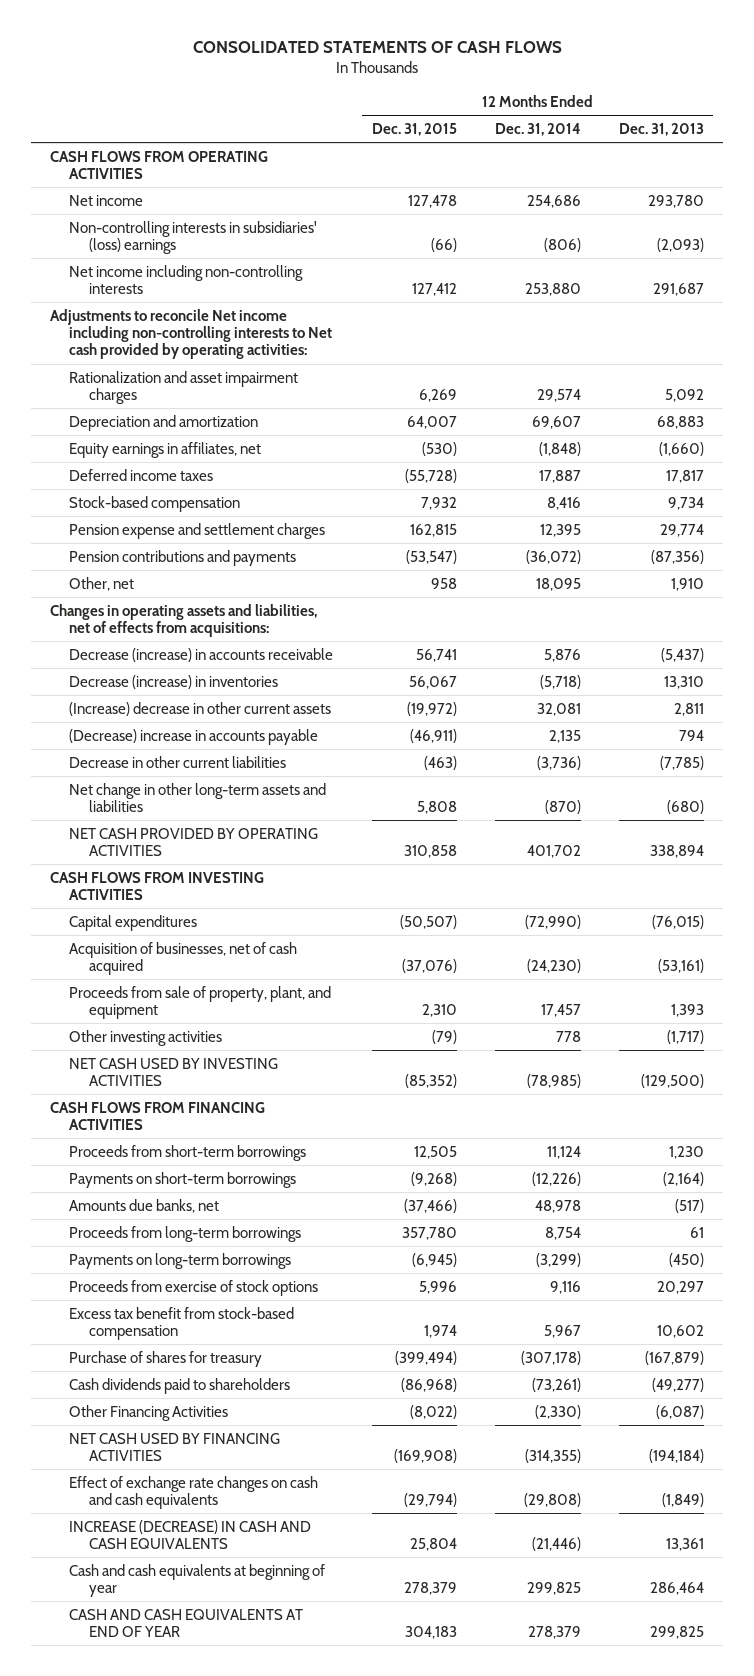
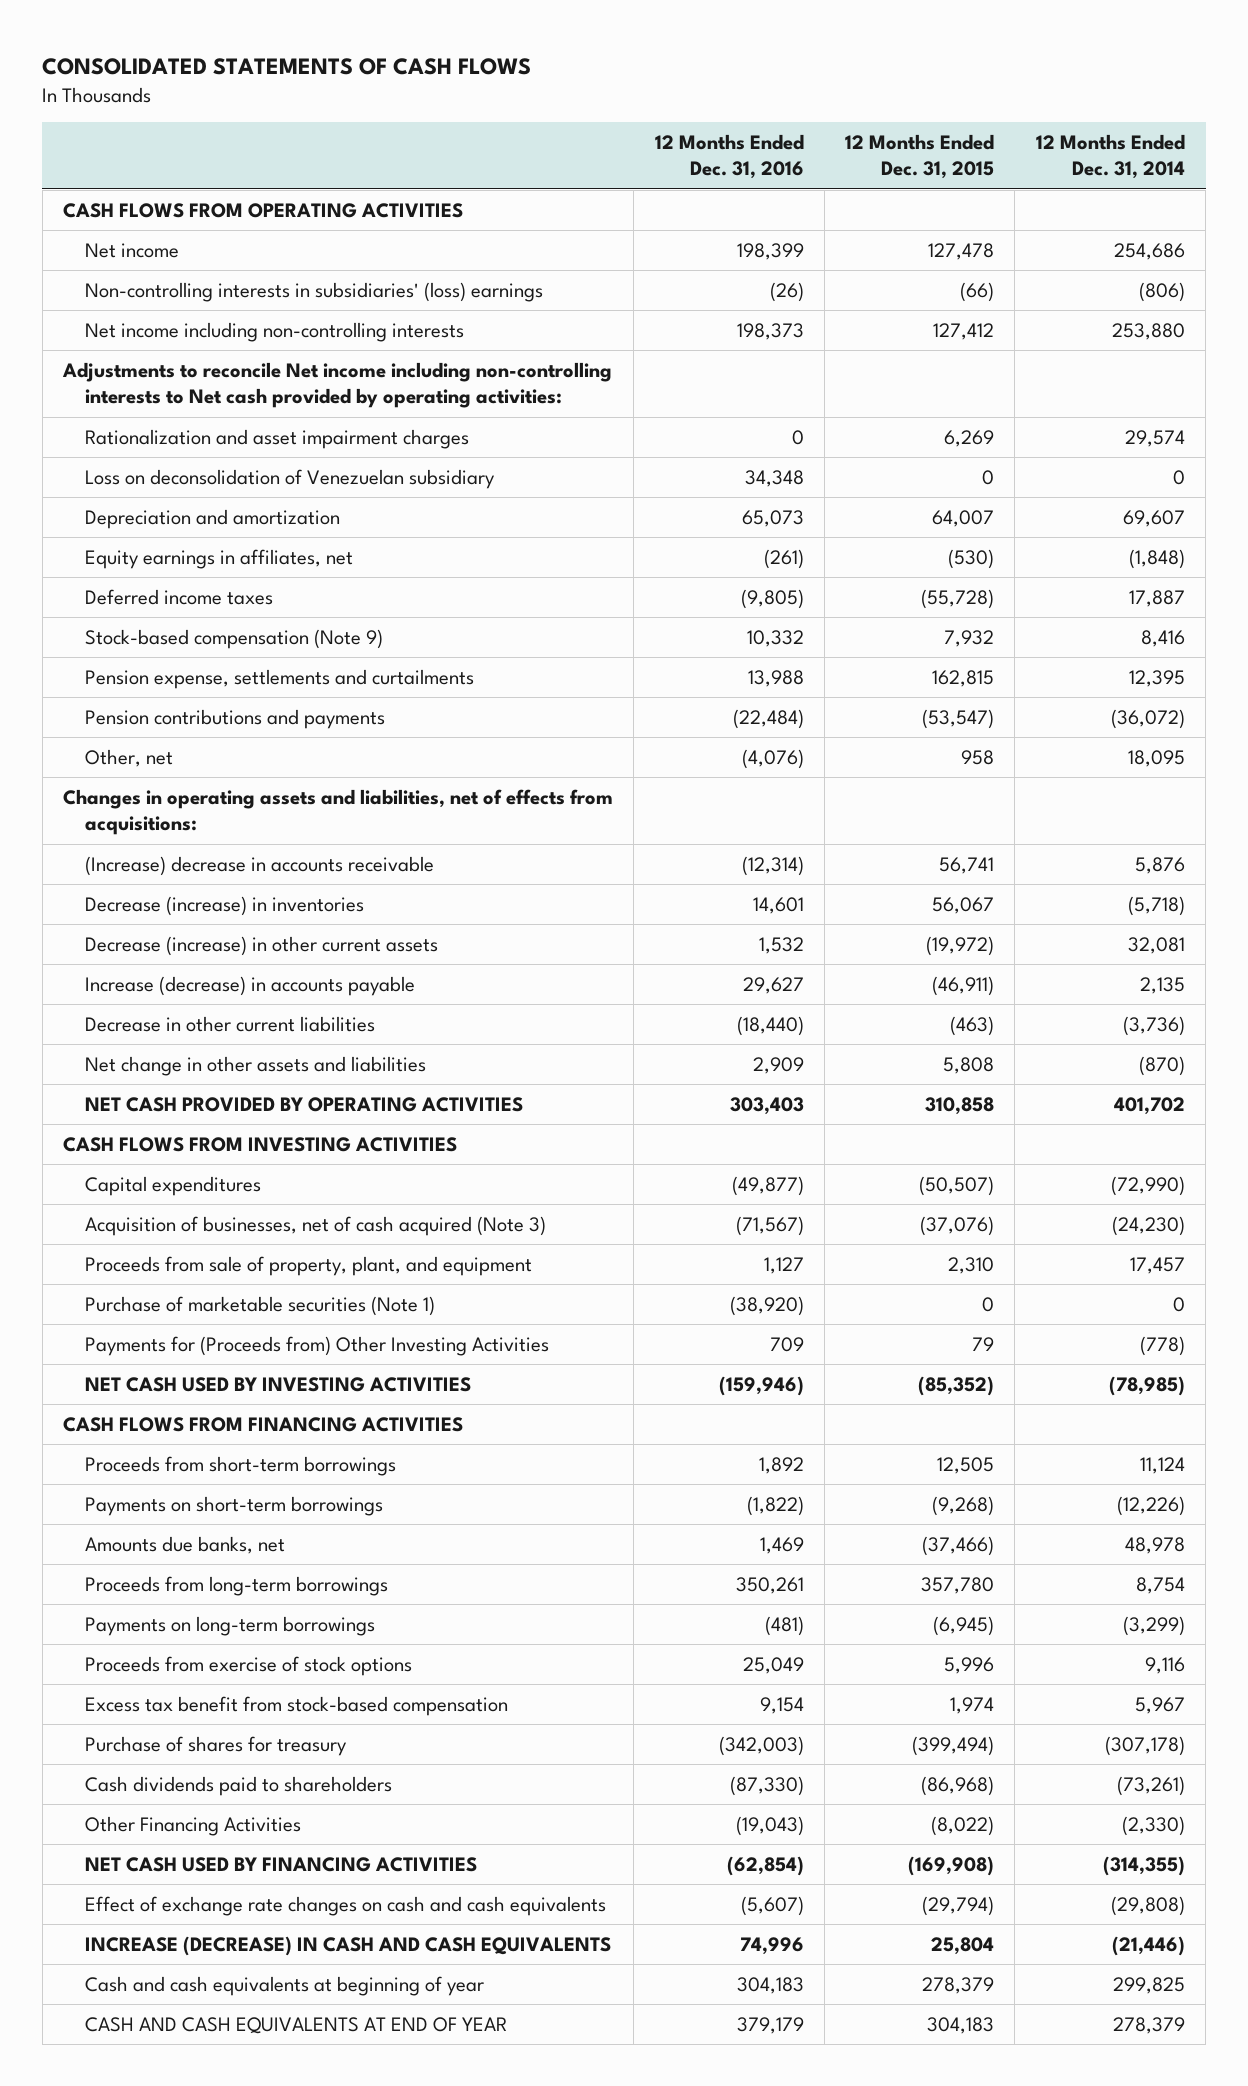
[618,122,704,136] Dec. 31, 2013 -> none
none -> [654,133,804,180] 12 Months Ended Dec. 31, 2016
none -> [85,468,496,489] Loss on deconsolidation of Venezuelan subsidiary
[69,495,241,512] Stock-based compensation -> [85,628,384,649] Stock-based compensation (Note 9)
[69,522,326,539] Pension expense and settlement charges -> [85,668,475,689] Pension expense, settlements and curtailments
[69,647,334,662] Decrease (increase) in accounts receivable -> [85,855,435,876] (Increase) decrease in accounts receivable
[69,701,332,716] (Increase) decrease in other current assets -> [85,935,439,956] Decrease (increase) in other current assets
[69,728,319,745] (Decrease) increase in accounts payable -> [85,975,416,996] Increase (decrease) in accounts payable
[69,782,327,812] Net change in other long-term assets and liabilities -> [85,1055,427,1076] Net change in other assets and liabilities
[69,941,298,975] Acquisition of businesses, net of cash acquired -> [85,1215,547,1236] Acquisition of businesses, net of cash acquired (Note 3)
[69,1029,223,1046] Other investing activities -> none
none -> [85,1295,436,1316] Purchase of marketable securities (Note 1)
none -> [85,1335,550,1356] Payments for (Proceeds from) Other Investing Activities

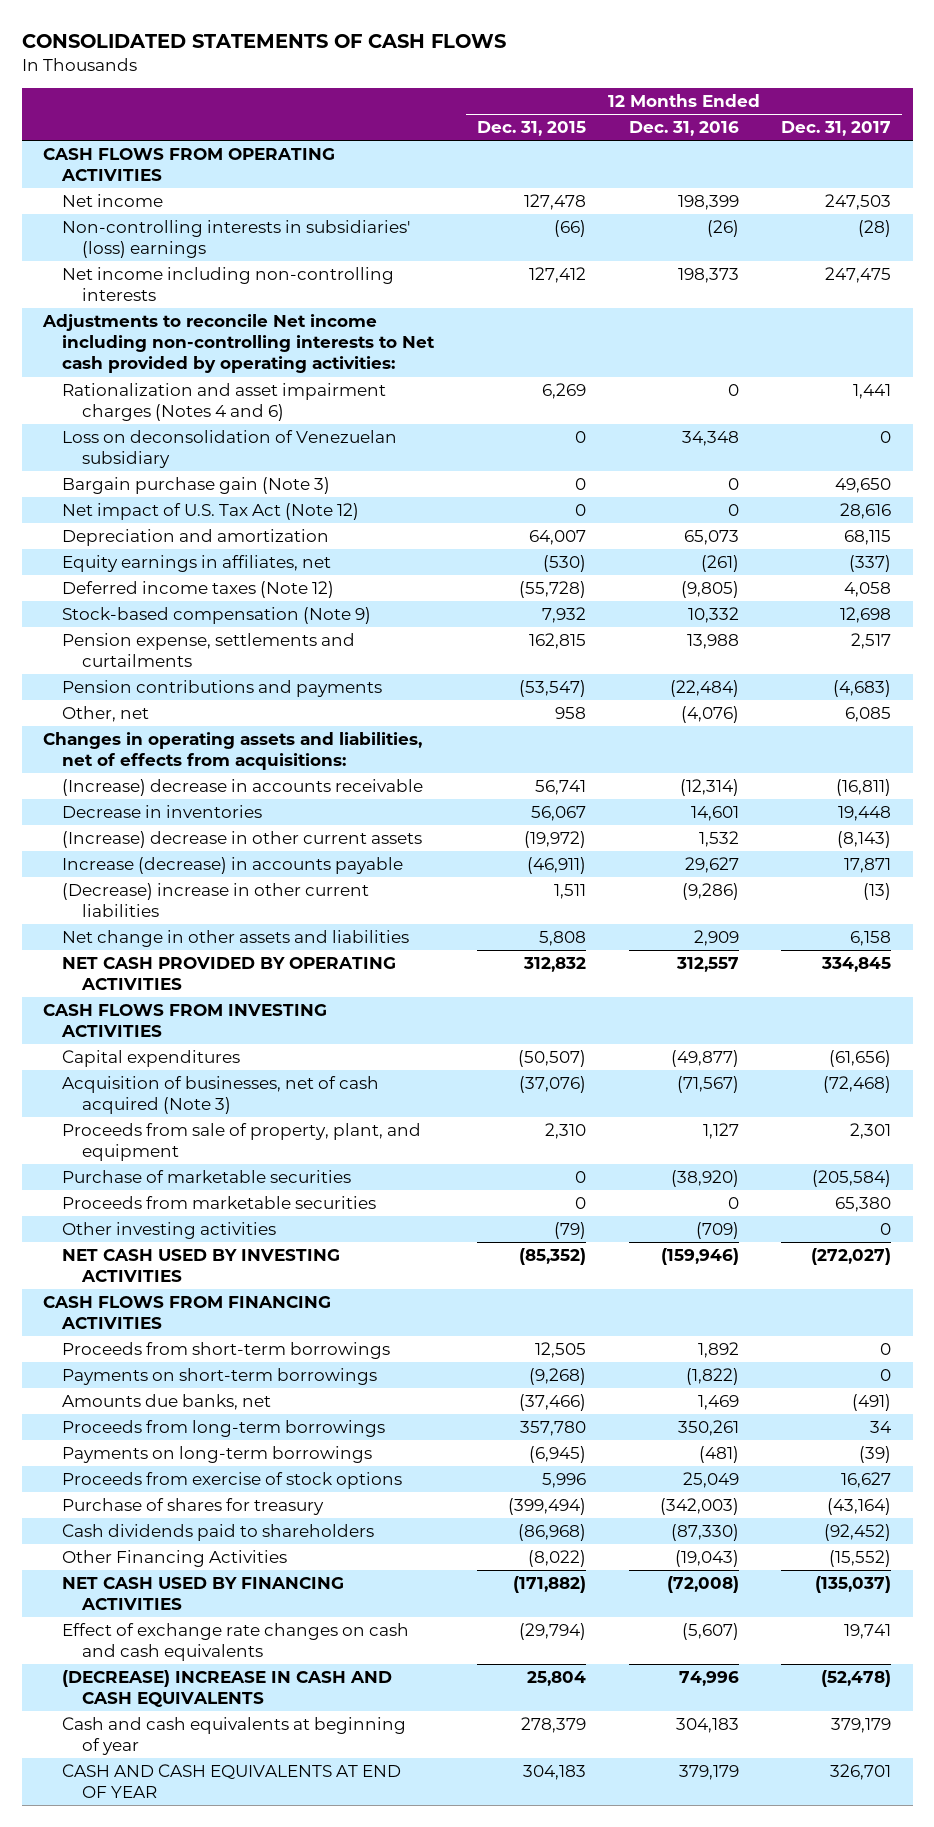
[1035,133,1185,180] 12 Months Ended Dec. 31, 2014 -> none
none -> [781,121,892,137] Dec. 31, 2017
[85,428,470,449] Rationalization and asset impairment charges -> [62,383,387,422] Rationalization and asset impairment charges (Notes 4 and 6)
none -> [62,477,331,495] Bargain purchase gain (Note 3)
none -> [62,503,360,521] Net impact of U.S. Tax Act (Note 12)
[85,588,274,605] Deferred income taxes -> [62,581,335,599] Deferred income taxes (Note 12)
[85,895,365,916] Decrease (increase) in inventories -> [62,805,263,819] Decrease in inventories
[85,935,439,956] Decrease (increase) in other current assets -> [62,831,423,849] (Increase) decrease in other current assets
[85,1015,376,1032] Decrease in other current liabilities -> [62,883,370,918] (Decrease) increase in other current liabilities
[736,1015,804,1036] (18,440) -> [681,883,739,901] (9,286)
[950,1015,995,1036] (463) -> [554,884,587,900] 1,511
[729,1096,804,1115] 303,403 -> [675,957,739,973] 312,557
[925,1096,995,1115] 310,858 -> [523,957,587,973] 312,832
[85,1295,436,1316] Purchase of marketable securities (Note 1) -> [62,1170,352,1184] Purchase of marketable securities
none -> [62,1196,377,1210] Proceeds from marketable securities
[85,1335,550,1356] Payments for (Proceeds from) Other Investing Activities -> [62,1222,277,1240] Other investing activities
[769,1336,804,1352] 709 -> [695,1222,739,1240] (709)
[972,1336,995,1351] 79 -> [554,1222,587,1240] (79)
[85,1695,509,1716] Excess tax benefit from stock-based compensation -> none
[726,1855,804,1876] (62,854) -> [666,1576,739,1594] (72,008)
[908,1855,995,1876] (169,908) -> [513,1576,587,1594] (171,882)
[85,1935,612,1956] INCREASE (DECREASE) IN CASH AND CASH EQUIVALENTS -> [62,1670,393,1708] (DECREASE) INCREASE IN CASH AND CASH EQUIVALENTS

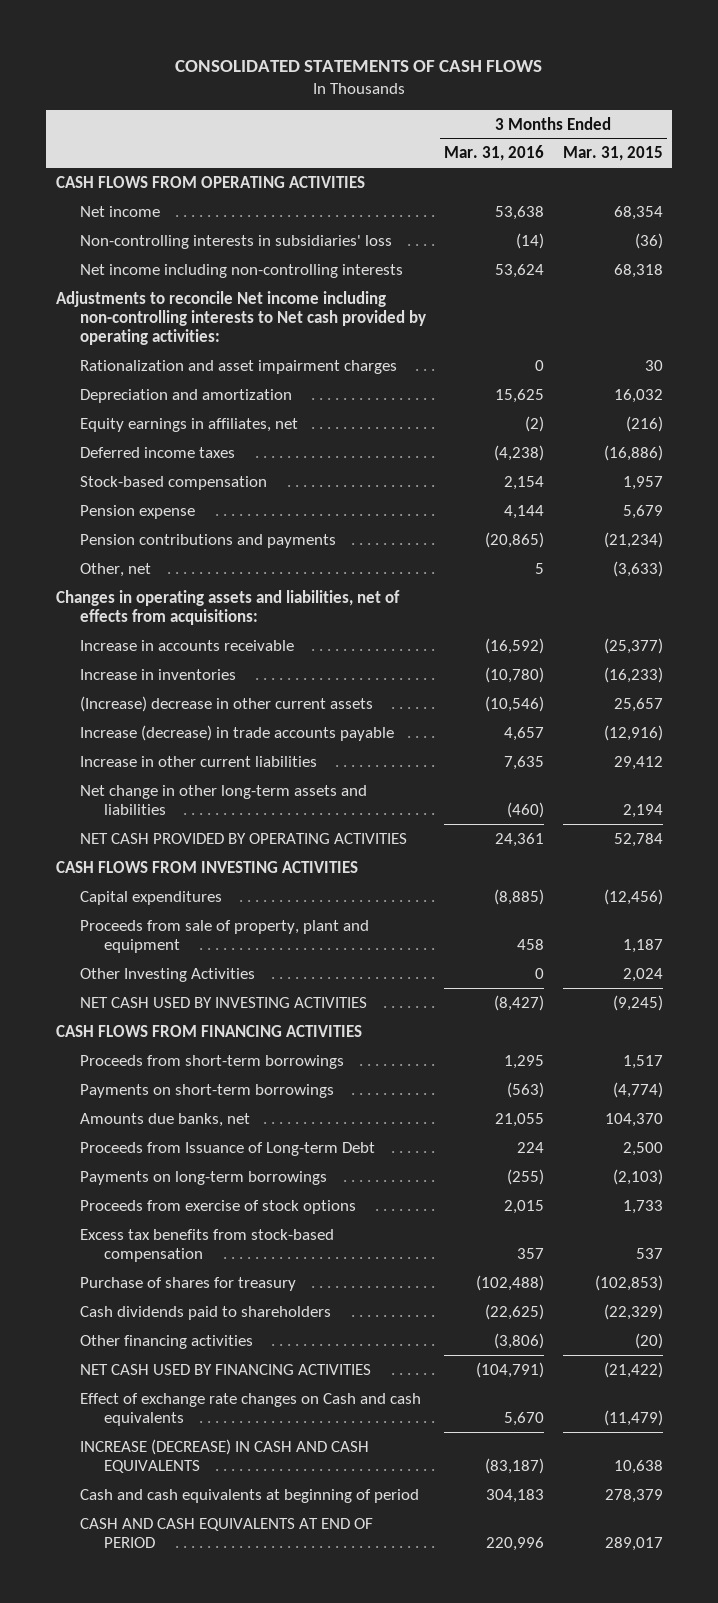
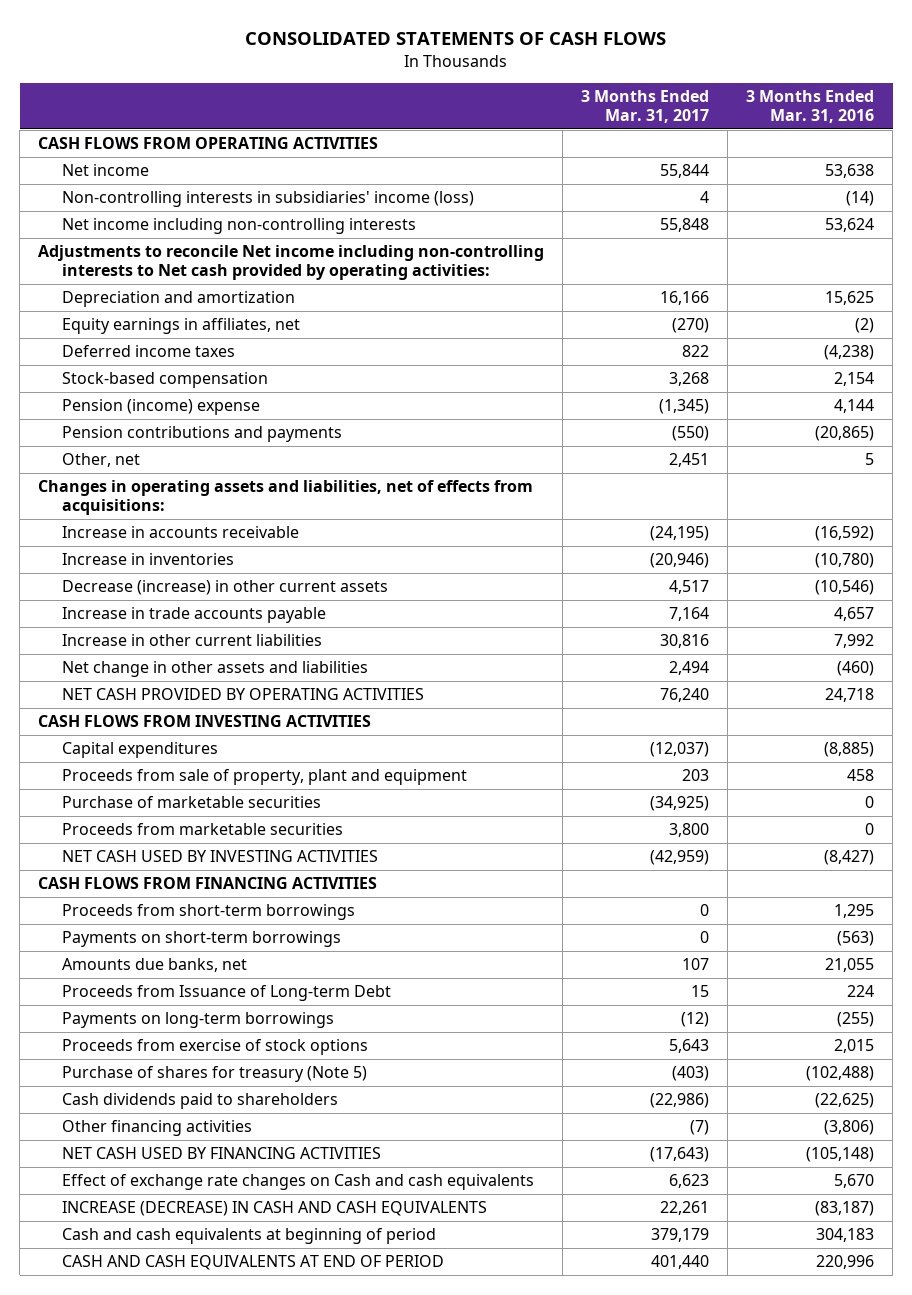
[562,146,663,162] Mar. 31, 2015 -> none
none -> [581,90,710,123] 3 Months Ended Mar. 31, 2017
[79,234,392,249] Non-controlling interests in subsidiaries' loss -> [61,191,474,208] Non-controlling interests in subsidiaries' income (loss)
[79,359,397,374] Rationalization and asset impairment charges -> none
[79,504,195,519] Pension expense -> [61,399,260,416] Pension (income) expense
[79,695,373,712] (Increase) decrease in other current assets -> [61,580,388,596] Decrease (increase) in other current assets
[79,724,394,741] Increase (decrease) in trade accounts payable -> [61,607,326,624] Increase in trade accounts payable
[504,755,545,770] 7,635 -> [834,634,875,649] 7,992
[79,784,367,815] Net change in other long-term assets and liabilities -> [61,661,368,678] Net change in other assets and liabilities
[495,832,545,847] 24,361 -> [825,688,875,703] 24,718
[79,967,255,982] Other Investing Activities -> [61,796,321,809] Purchase of marketable securities
none -> [61,823,343,836] Proceeds from marketable securities
[79,1228,334,1262] Excess tax benefits from stock-based compensation -> none
[79,1276,296,1291] Purchase of shares for treasury -> [61,1066,367,1083] Purchase of shares for treasury (Note 5)
[476,1361,545,1378] (104,791) -> [806,1147,875,1163] (105,148)

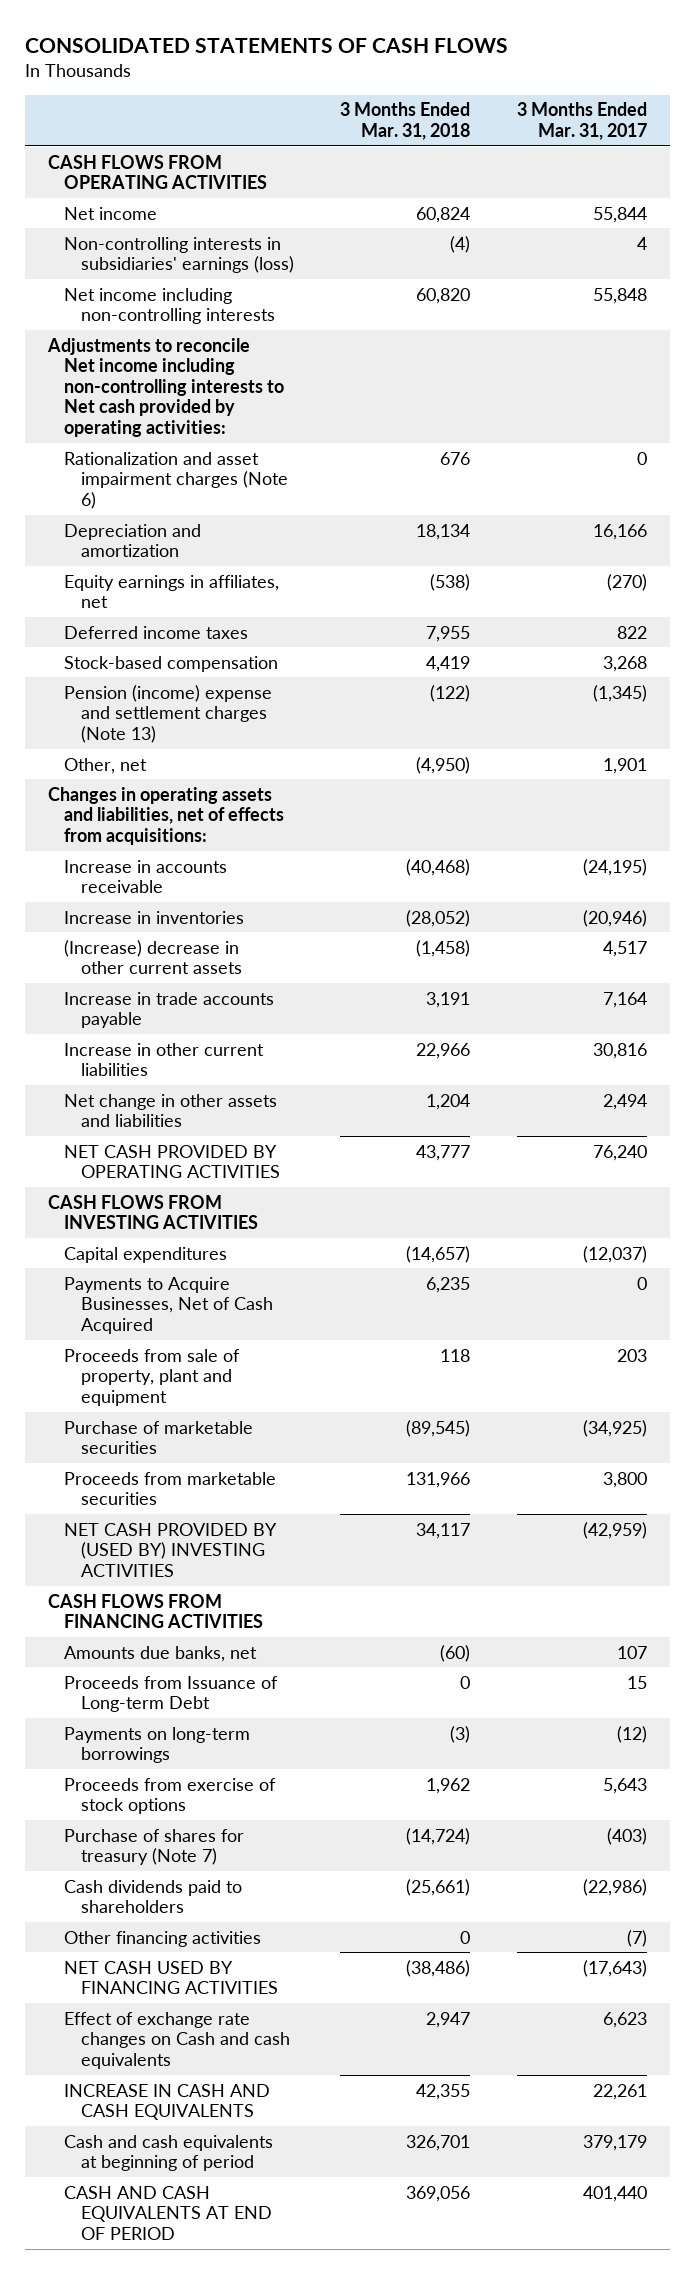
[746,90,875,123] 3 Months Ended Mar. 31, 2016 -> none
none -> [340,102,471,140] 3 Months Ended Mar. 31, 2018
[61,191,474,208] Non-controlling interests in subsidiaries' income (loss) -> [64,236,294,274] Non-controlling interests in subsidiaries' earnings (loss)
none -> [64,451,288,509] Rationalization and asset impairment charges (Note 6)
[61,426,342,443] Pension contributions and payments -> none
[61,399,260,416] Pension (income) expense -> [64,684,273,743] Pension (income) expense and settlement charges (Note 13)
[669,453,710,468] 2,451 -> [602,757,647,774] 1,901
[61,580,388,596] Decrease (increase) in other current assets -> [64,939,242,975] (Increase) decrease in other current assets
none -> [64,1276,273,1334] Payments to Acquire Businesses, Net of Cash Acquired
[61,850,378,863] NET CASH USED BY INVESTING ACTIVITIES -> [64,1522,278,1577] NET CASH PROVIDED BY (USED BY) INVESTING ACTIVITIES
[61,904,355,921] Proceeds from short-term borrowings -> none
[61,931,341,948] Payments on short-term borrowings -> none
[61,1066,367,1083] Purchase of shares for treasury (Note 5) -> [64,1828,245,1866] Purchase of shares for treasury (Note 7)
[61,1201,487,1217] INCREASE (DECREASE) IN CASH AND CASH EQUIVALENTS -> [64,2083,271,2121] INCREASE IN CASH AND CASH EQUIVALENTS

